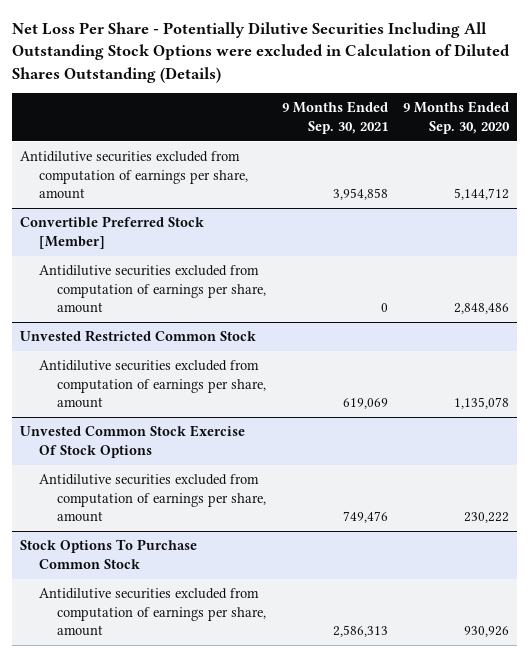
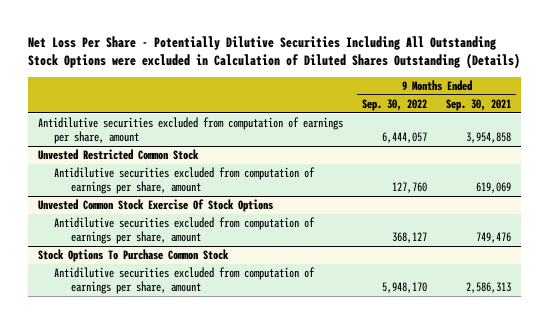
[403,101,511,134] 9 Months Ended Sep. 30, 2020 -> none
none -> [362,98,428,111] Sep. 30, 2022
[19,216,204,249] Convertible Preferred Stock [Member] -> none
[38,265,267,313] Antidilutive securities excluded from computation of earnings per share, amount -> none

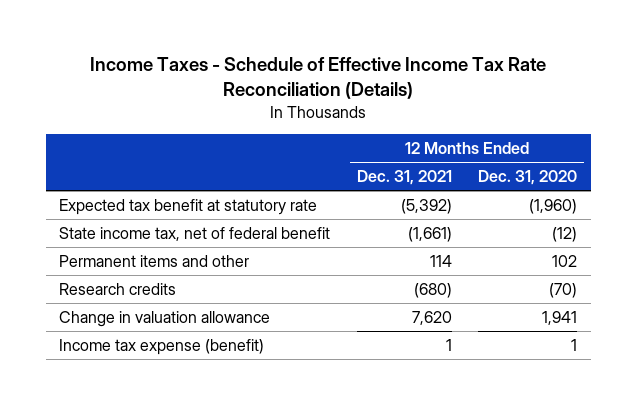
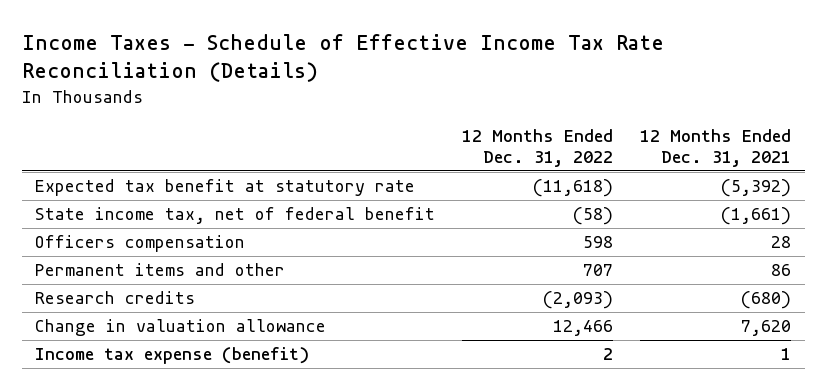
[478,170,578,186] Dec. 31, 2020 -> none
none -> [462,128,614,168] 12 Months Ended Dec. 31, 2022
none -> [35,235,246,253] Officers compensation
[429,255,452,268] 114 -> [771,264,792,277] 86

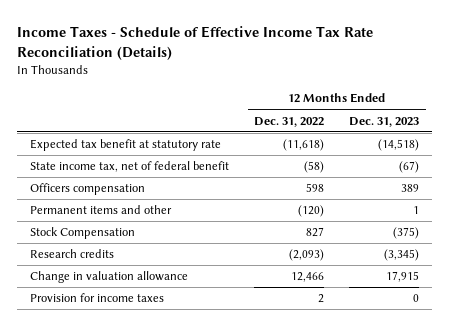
[640,128,792,168] 12 Months Ended Dec. 31, 2021 -> none
none -> [349,116,420,127] Dec. 31, 2023
[583,264,614,277] 707 -> [298,205,325,218] (120)
none -> [29,227,135,240] Stock Compensation
[35,347,310,365] Income tax expense (benefit) -> [29,293,164,303] Provision for income taxes

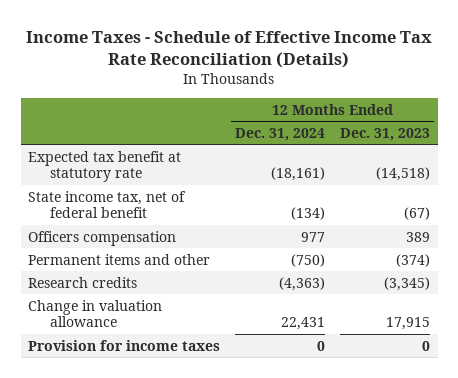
[254,116,325,127] Dec. 31, 2022 -> none
none -> [235,127,326,141] Dec. 31, 2024
[29,227,135,240] Stock Compensation -> none
[413,206,420,215] 1 -> [396,253,431,267] (374)

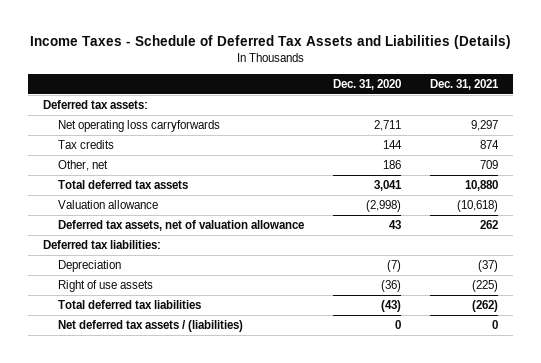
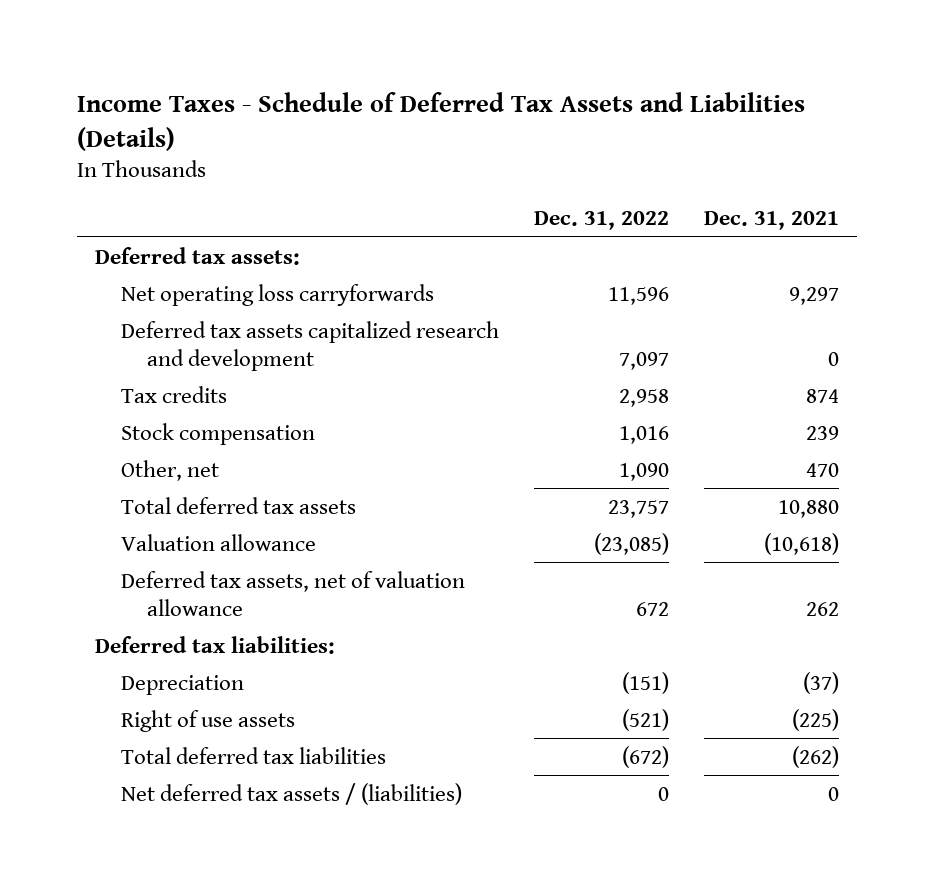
[332,78,401,90] Dec. 31, 2020 -> none
none -> [533,211,669,231] Dec. 31, 2022
none -> [120,320,499,371] Deferred tax assets capitalized research and development
none -> [120,422,315,445] Stock compensation
[480,159,499,169] 709 -> [805,462,839,477] 470

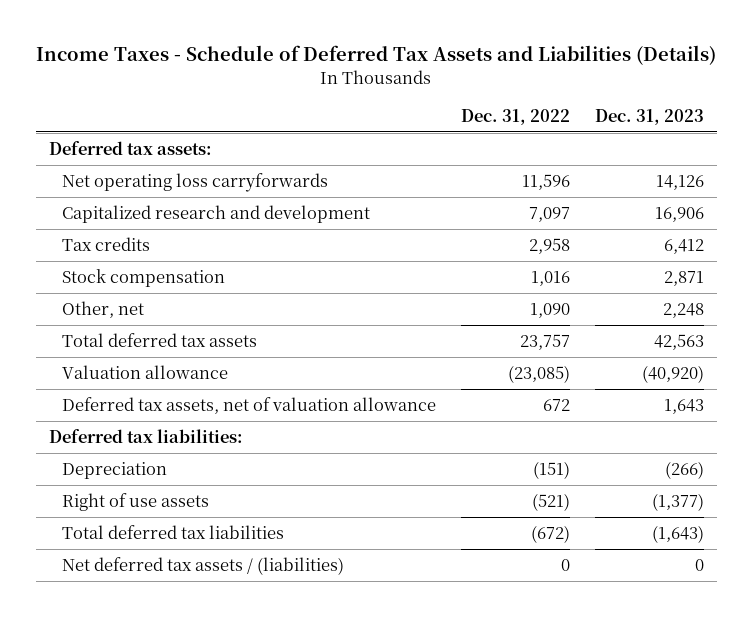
[703,211,839,231] Dec. 31, 2021 -> none
none -> [594,108,704,125] Dec. 31, 2023
[120,320,499,371] Deferred tax assets capitalized research and development -> [61,204,370,223] Capitalized research and development

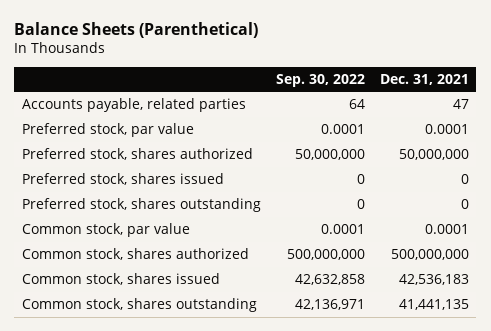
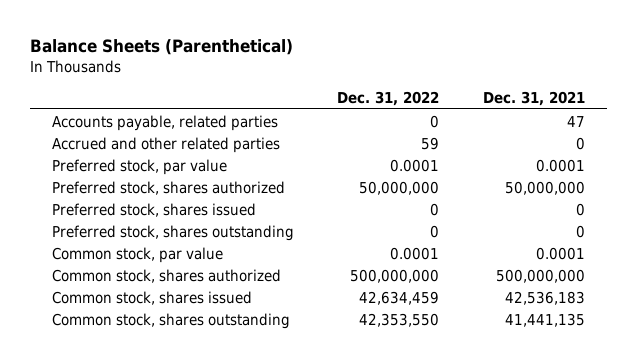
[275,73,365,87] Sep. 30, 2022 -> none
none -> [337,91,440,107] Dec. 31, 2022
none -> [51,136,280,153] Accrued and other related parties

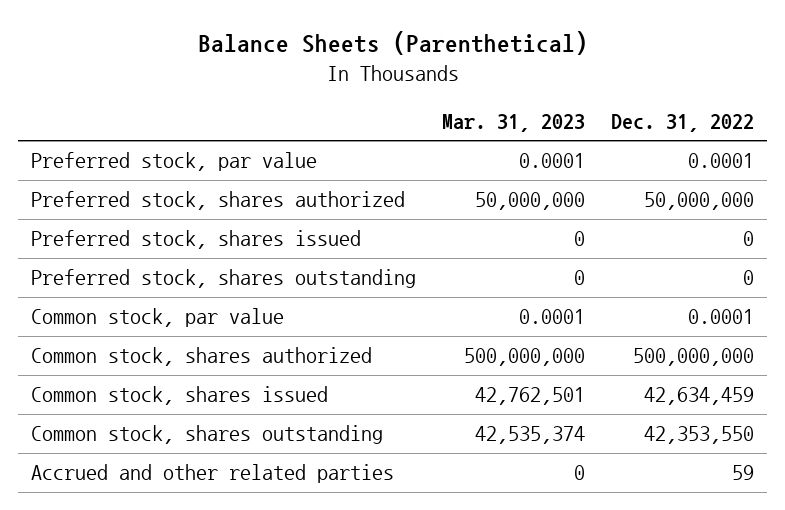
[482,91,585,107] Dec. 31, 2021 -> none
none -> [442,113,586,132] Mar. 31, 2023
[51,114,278,131] Accounts payable, related parties -> none
[51,136,280,153] Accrued and other related parties -> [31,464,395,484] Accrued and other related parties

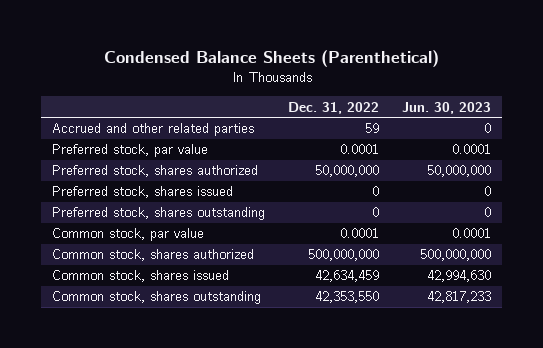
[197,31,588,56] Balance Sheets (Parenthetical) -> [103,50,439,68] Condensed Balance Sheets (Parenthetical)
[442,113,586,132] Mar. 31, 2023 -> none
none -> [401,101,491,114] Jun. 30, 2023
[31,464,395,484] Accrued and other related parties -> [52,123,255,137] Accrued and other related parties

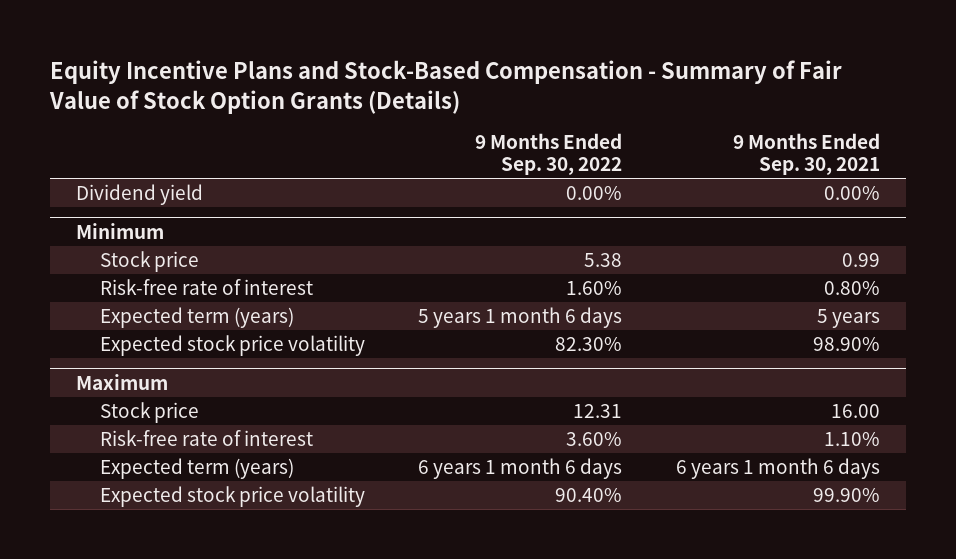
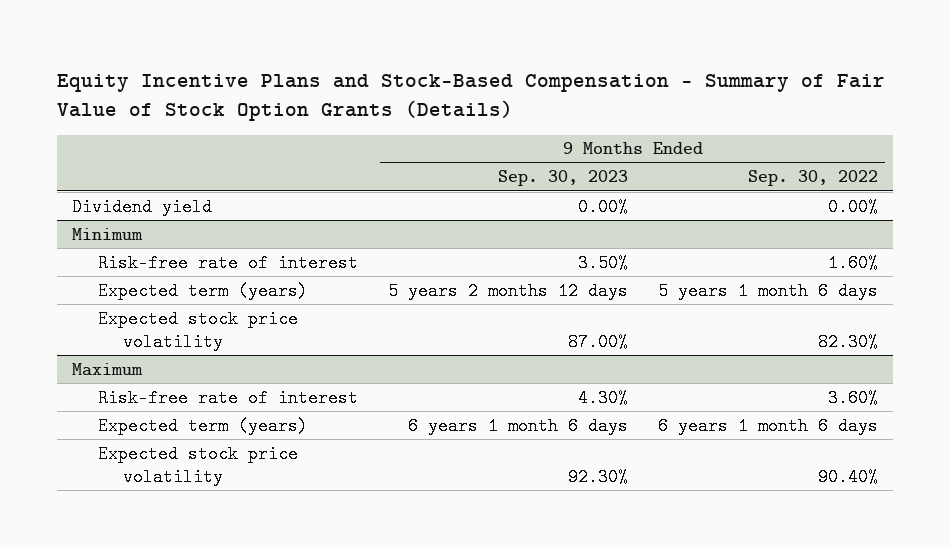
[732,133,880,175] 9 Months Ended Sep. 30, 2021 -> none
none -> [497,170,628,187] Sep. 30, 2023
[100,251,200,273] Stock price -> none
[100,402,200,424] Stock price -> none

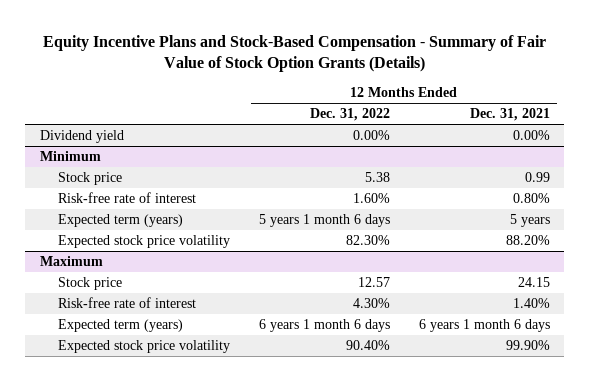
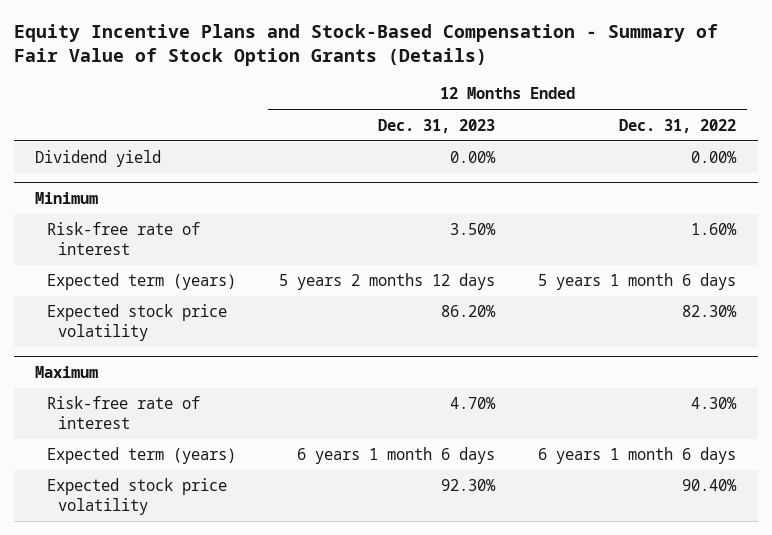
[469,108,550,122] Dec. 31, 2021 -> none
none -> [377,118,495,133] Dec. 31, 2023
[57,172,122,186] Stock price -> none
[57,277,122,291] Stock price -> none

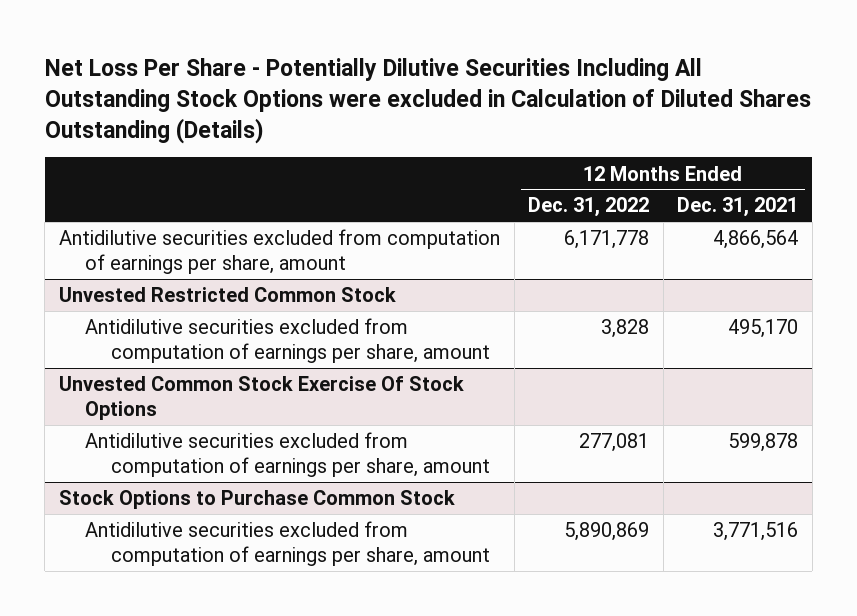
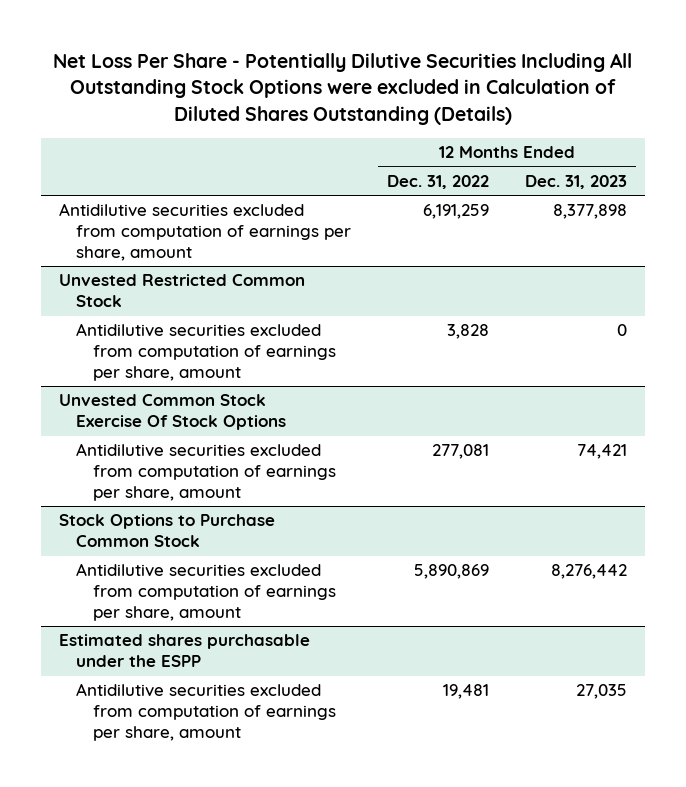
[677,197,799,218] Dec. 31, 2021 -> none
none -> [524,174,627,189] Dec. 31, 2023
[564,230,650,250] 6,171,778 -> [423,204,490,220] 6,191,259
none -> [59,634,311,668] Estimated shares purchasable under the ESPP
none -> [76,683,337,742] Antidilutive securities excluded from computation of earnings per share, amount

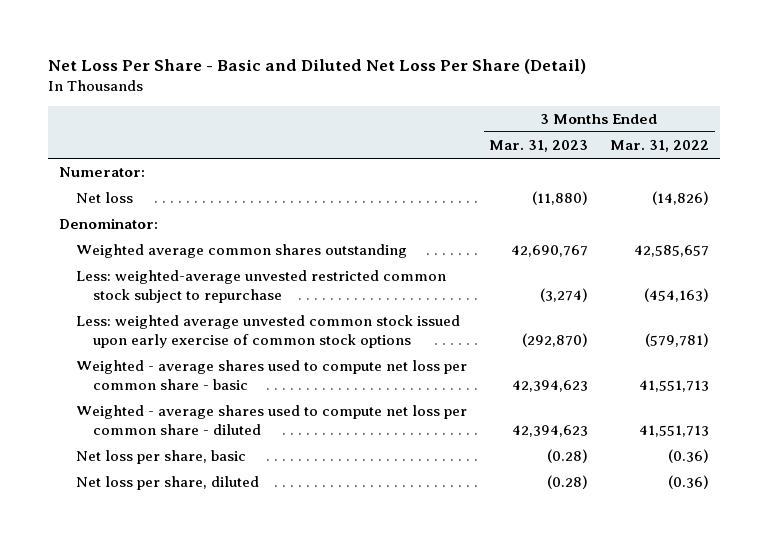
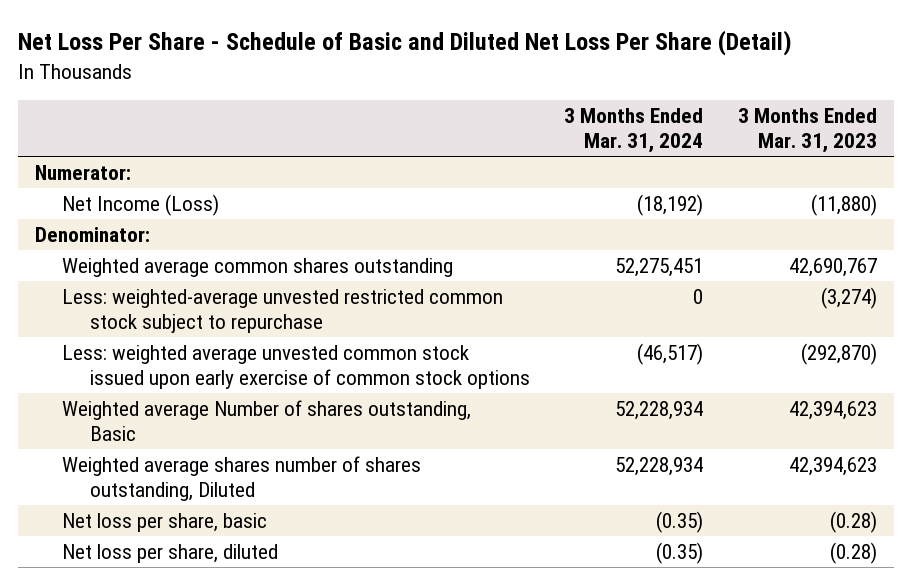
[47,58,586,74] Net Loss Per Share - Basic and Diluted Net Loss Per Share (Detail) -> [17,30,792,57] Net Loss Per Share - Schedule of Basic and Diluted Net Loss Per Share (Detail)
[610,140,710,153] Mar. 31, 2022 -> none
none -> [564,108,704,153] 3 Months Ended Mar. 31, 2024
[75,192,133,204] Net loss -> [62,194,220,217] Net Income (Loss)
[75,360,467,391] Weighted - average shares used to compute net loss per common share - basic -> [62,400,472,441] Weighted average Number of shares outstanding, Basic
[75,405,467,436] Weighted - average shares used to compute net loss per common share - diluted -> [62,456,422,501] Weighted average shares number of shares outstanding, Diluted

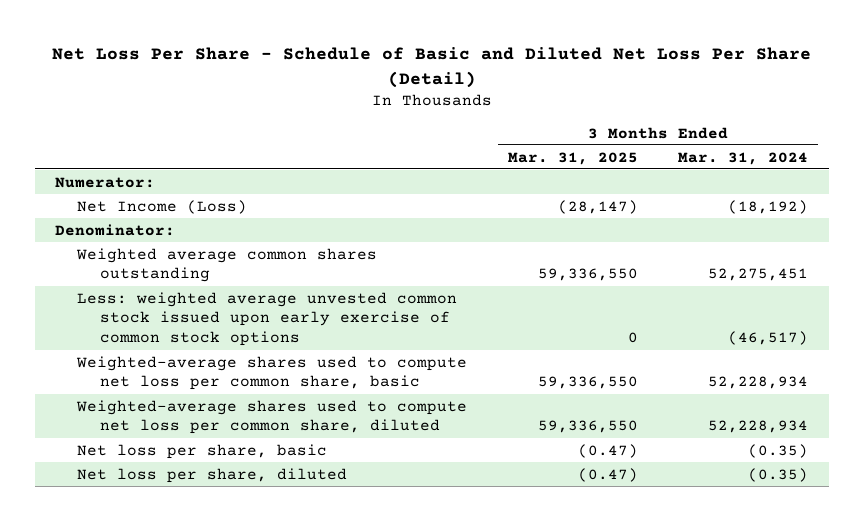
[737,108,877,153] 3 Months Ended Mar. 31, 2023 -> none
none -> [507,151,638,165] Mar. 31, 2025
[62,289,504,333] Less: weighted-average unvested restricted common stock subject to repurchase -> none
[62,400,472,441] Weighted average Number of shares outstanding, Basic -> [76,355,468,391] Weighted-average shares used to compute net loss per common share, basic
[62,456,422,501] Weighted average shares number of shares outstanding, Diluted -> [76,399,468,435] Weighted-average shares used to compute net loss per common share, diluted

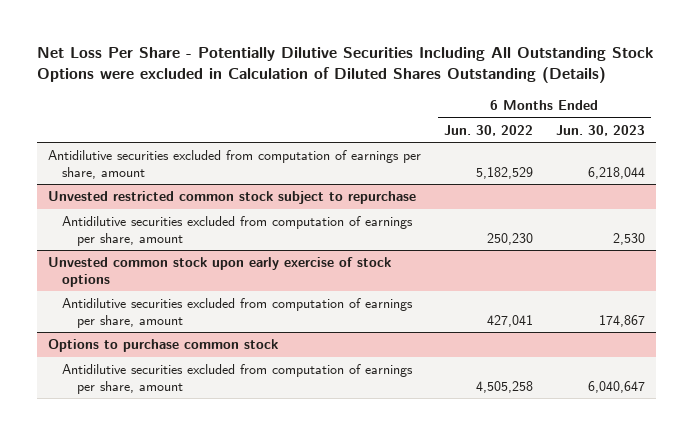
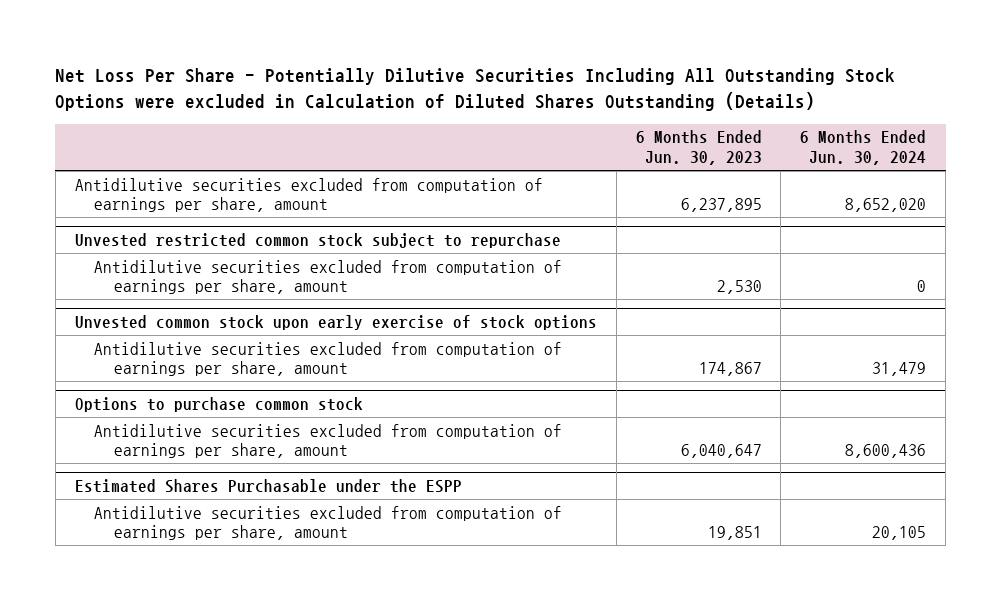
[443,124,533,136] Jun. 30, 2022 -> none
none -> [800,130,927,166] 6 Months Ended Jun. 30, 2024
[587,166,645,179] 6,218,044 -> [680,198,762,213] 6,237,895
none -> [74,479,462,494] Estimated Shares Purchasable under the ESPP
none -> [94,505,563,541] Antidilutive securities excluded from computation of earnings per share, amount

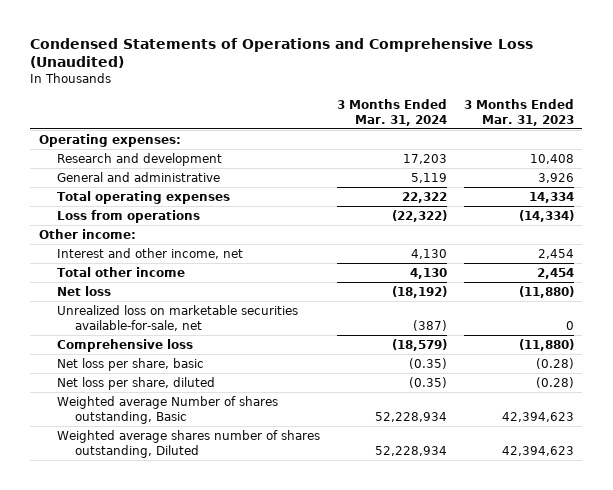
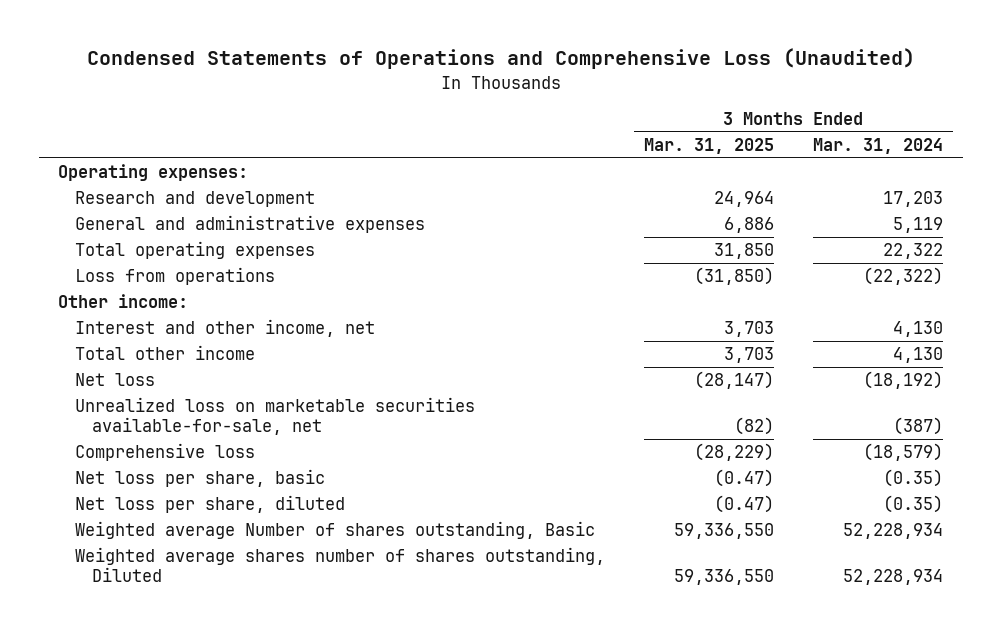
[463,98,574,126] 3 Months Ended Mar. 31, 2023 -> none
none -> [643,137,774,154] Mar. 31, 2025
[57,171,221,182] General and administrative -> [74,215,425,234] General and administrative expenses

